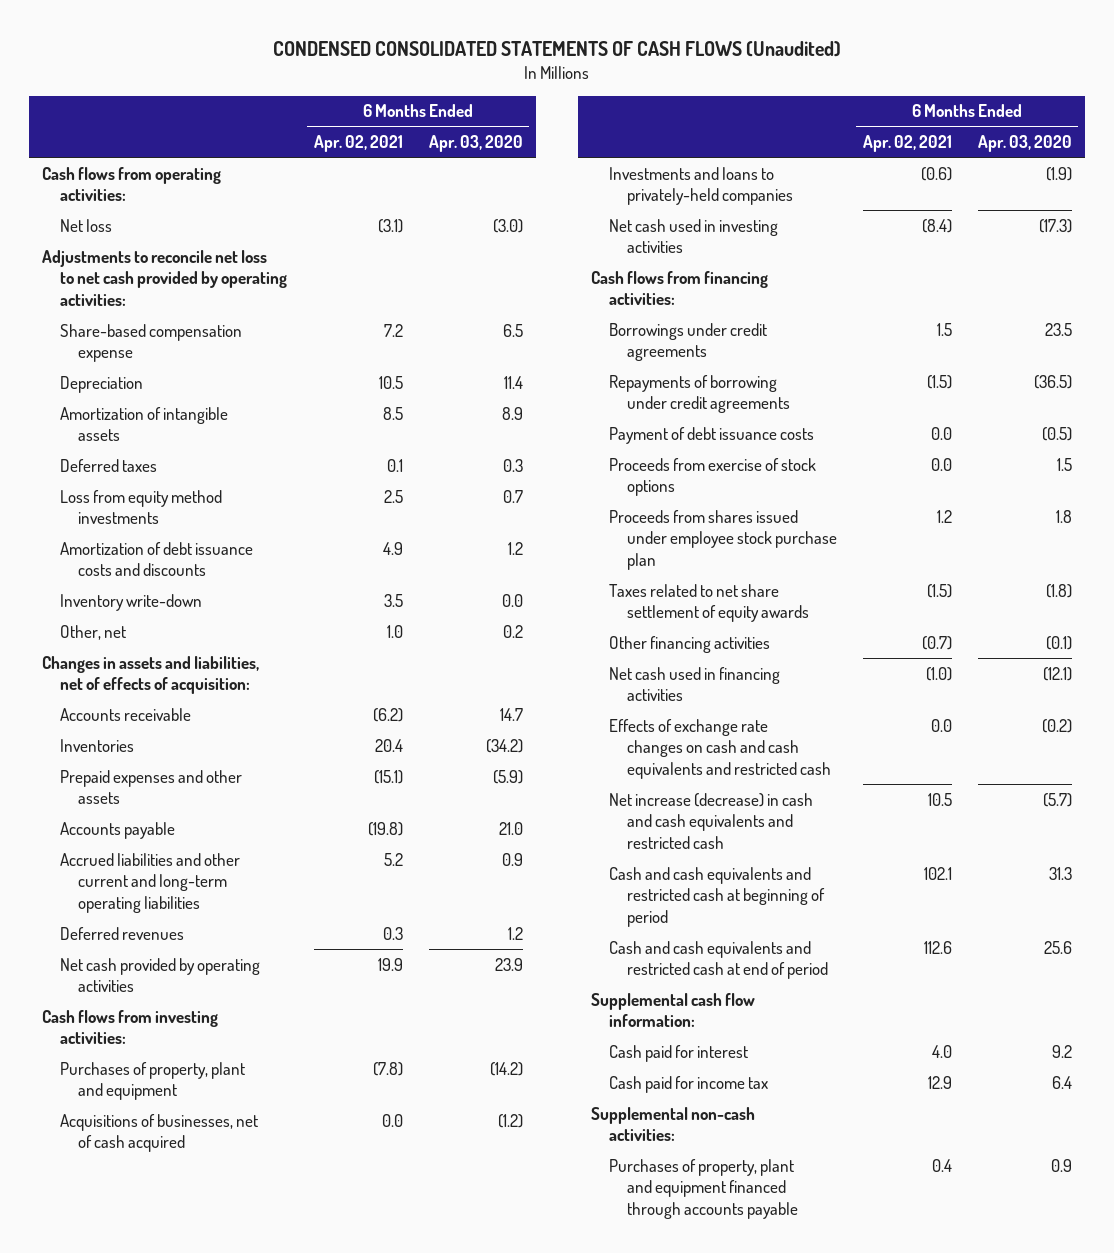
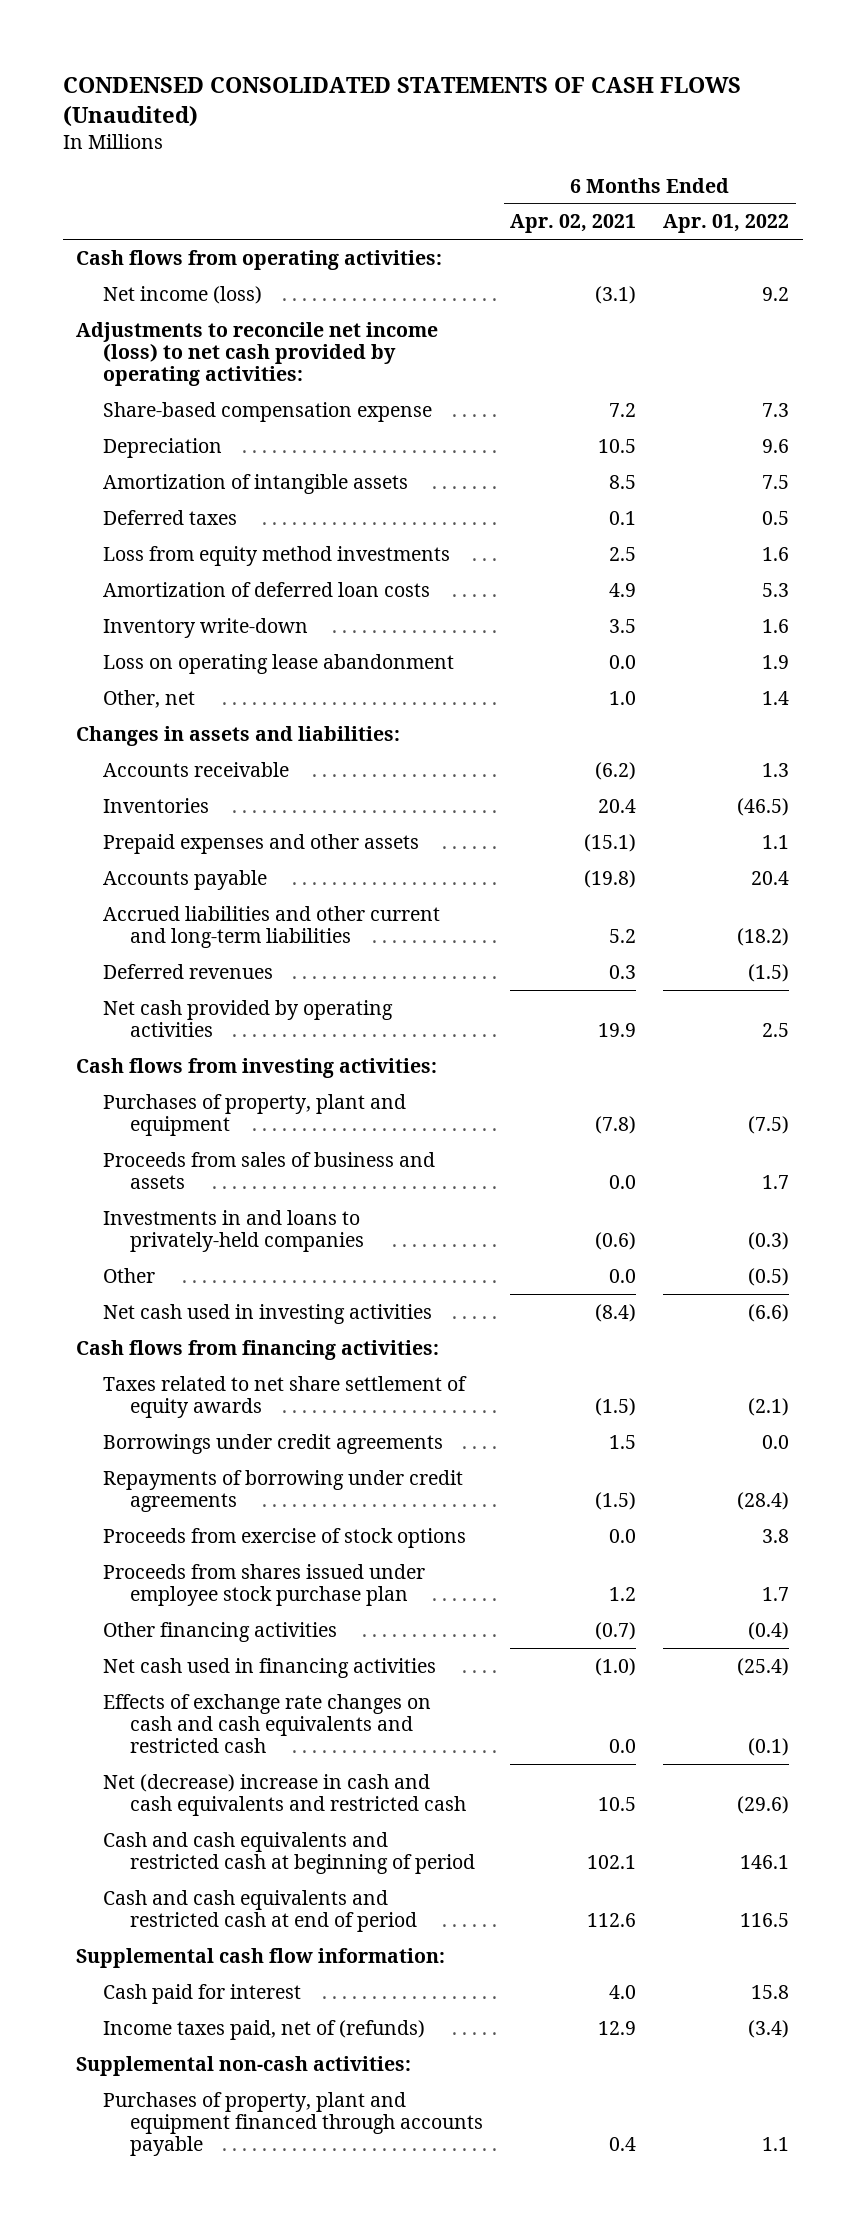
[428,135,523,153] Apr. 03, 2020 -> none
none -> [663,214,790,234] Apr. 01, 2022
[60,218,113,232] Net loss -> [103,285,263,304] Net income (loss)
[42,249,288,306] Adjustments to reconcile net loss to net cash provided by operating activities: -> [76,321,439,387] Adjustments to reconcile net income (loss) to net cash provided by operating activities:
[60,541,254,577] Amortization of debt issuance costs and discounts -> none
none -> [103,581,431,597] Amortization of deferred loan costs
none -> [103,653,455,674] Loss on operating lease abandonment
[42,655,260,695] Changes in assets and liabilities, net of effects of acquisition: -> [76,725,401,746] Changes in assets and liabilities:
[60,852,241,913] Accrued liabilities and other current and long-term operating liabilities -> [103,905,441,949] Accrued liabilities and other current and long-term liabilities
[60,1113,259,1153] Acquisitions of businesses, net of cash acquired -> none
none -> [103,1151,436,1190] Proceeds from sales of business and assets
[609,166,794,206] Investments and loans to privately-held companies -> [103,1209,365,1253] Investments in and loans to privately-held companies
none -> [103,1267,156,1283] Other
[609,583,810,623] Taxes related to net share settlement of equity awards -> [103,1375,468,1419] Taxes related to net share settlement of equity awards
[609,426,815,444] Payment of debt issuance costs -> none
[609,792,814,849] Net increase (decrease) in cash and cash equivalents and restricted cash -> [103,1773,467,1817] Net (decrease) increase in cash and cash equivalents and restricted cash
[609,1075,769,1093] Cash paid for income tax -> [103,2019,426,2040] Income taxes paid, net of (refunds)

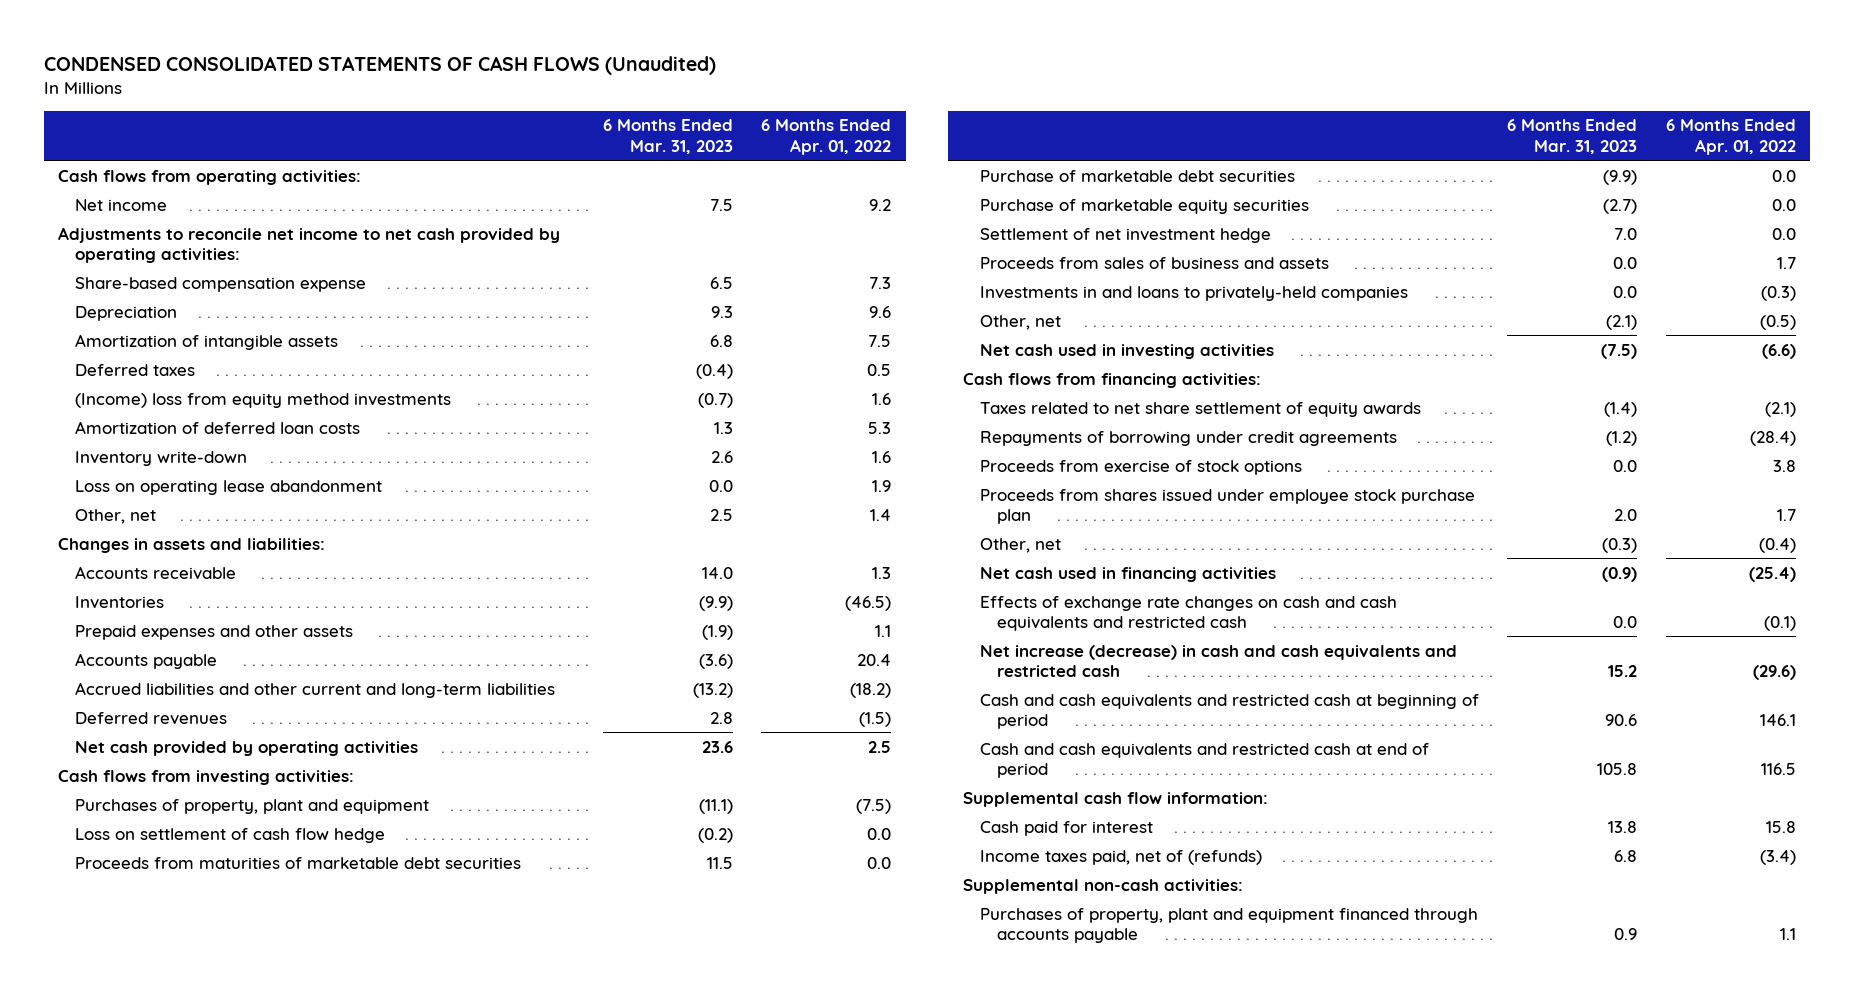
[510,214,637,234] Apr. 02, 2021 -> none
none -> [602,119,733,154] 6 Months Ended Mar. 31, 2023
[103,285,263,304] Net income (loss) -> [75,198,168,211] Net income
[76,321,439,387] Adjustments to reconcile net income (loss) to net cash provided by operating activities: -> [58,226,561,264] Adjustments to reconcile net income to net cash provided by operating activities:
[103,545,451,566] Loss from equity method investments -> [75,392,452,408] (Income) loss from equity method investments
none -> [75,827,386,843] Loss on settlement of cash flow hedge
none -> [75,856,522,869] Proceeds from maturities of marketable debt securities
none -> [979,169,1295,182] Purchase of marketable debt securities
none -> [979,198,1309,214] Purchase of marketable equity securities
none -> [979,227,1271,243] Settlement of net investment hedge
[103,1267,156,1283] Other -> [979,314,1061,330] Other, net
[103,1433,444,1454] Borrowings under credit agreements -> none
[103,1621,338,1642] Other financing activities -> [979,537,1061,553] Other, net
[103,1773,467,1817] Net (decrease) increase in cash and cash equivalents and restricted cash -> [979,644,1457,678] Net increase (decrease) in cash and cash equivalents and restricted cash

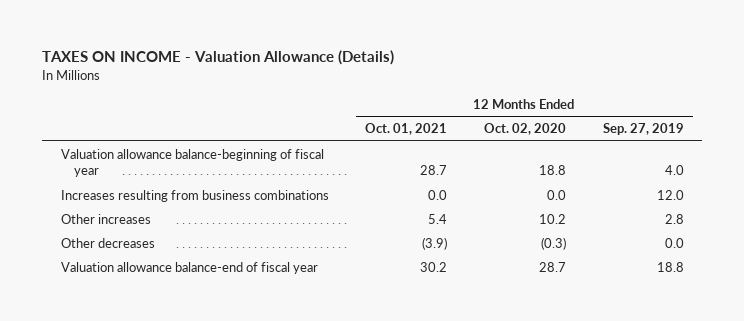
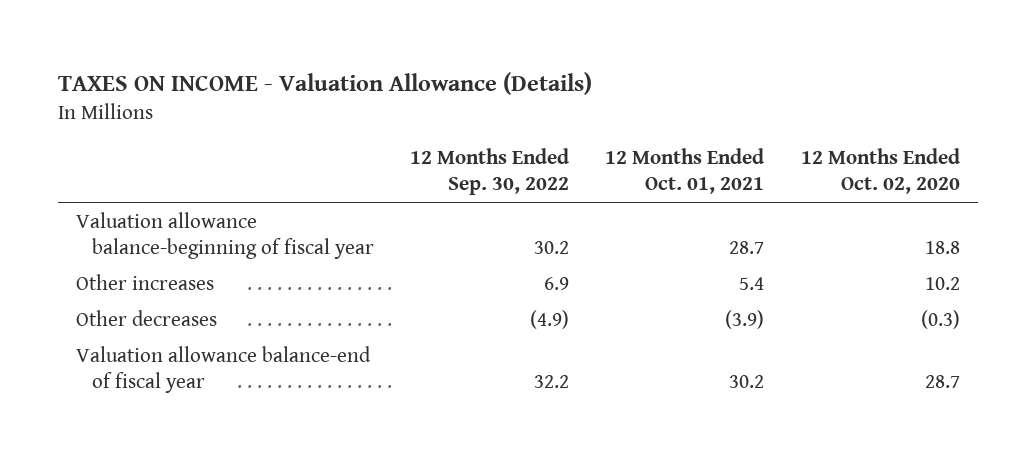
[602,123,684,136] Sep. 27, 2019 -> none
none -> [410,148,570,196] 12 Months Ended Sep. 30, 2022
[60,189,329,202] Increases resulting from business combinations -> none

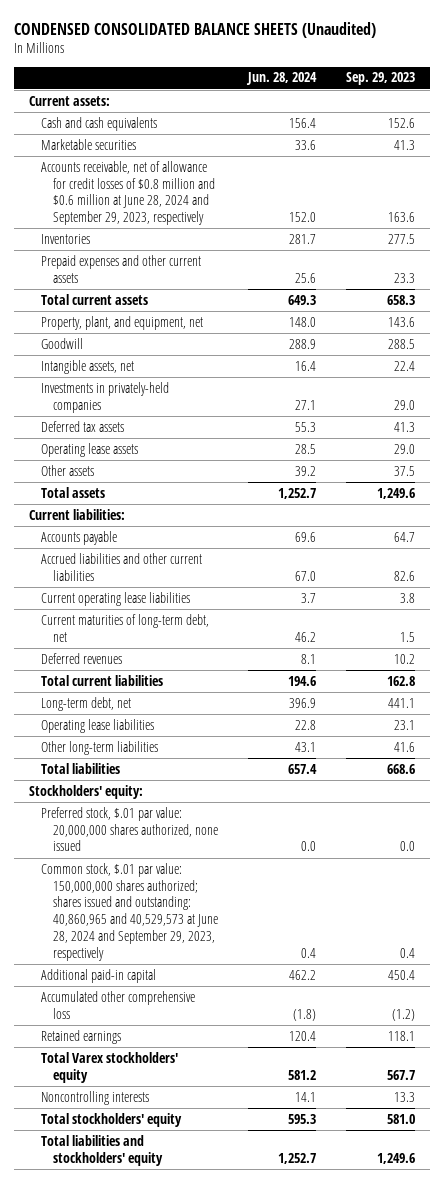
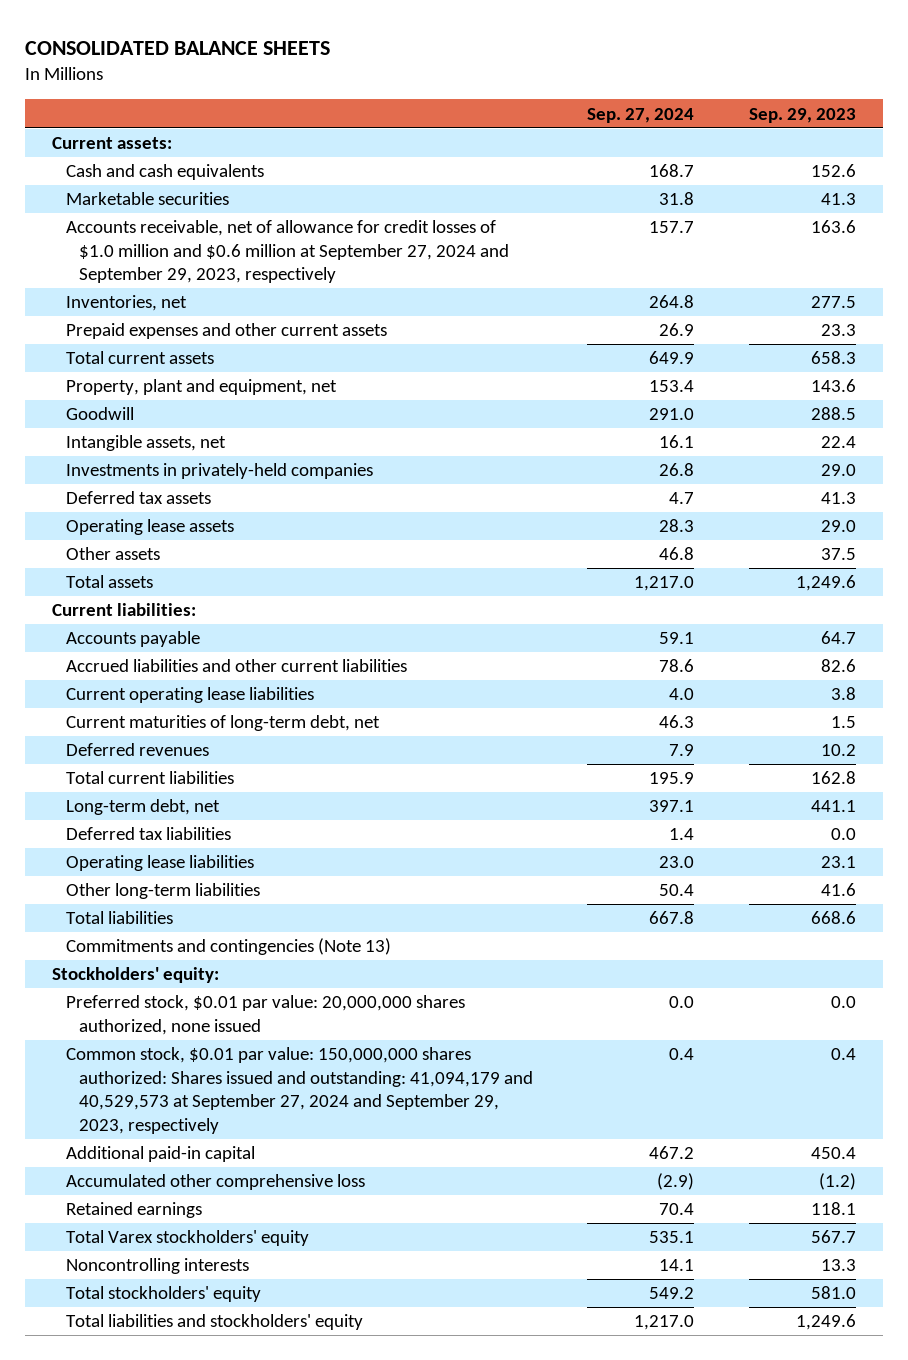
[13,21,376,38] CONDENSED CONSOLIDATED BALANCE SHEETS (Unaudited) -> [25,40,331,55] CONSOLIDATED BALANCE SHEETS
[245,72,317,86] Jun. 28, 2024 -> none
none -> [587,107,695,123] Sep. 27, 2024
[40,160,215,226] Accounts receivable, net of allowance for credit losses of $0.8 million and $0.6 million at June 28, 2024 and September 29, 2023, respectively -> [65,220,510,284] Accounts receivable, net of allowance for credit losses of $1.0 million and $0.6 million at September 27, 2024 and September 29, 2023, respectively
[40,233,90,244] Inventories -> [65,295,187,312] Inventories, net
[40,315,203,330] Property, plant, and equipment, net -> [65,379,337,396] Property, plant and equipment, net
none -> [65,827,231,841] Deferred tax liabilities
none -> [65,938,391,956] Commitments and contingencies (Note 13)
[40,806,218,852] Preferred stock, $.01 par value: 20,000,000 shares authorized, none issued -> [65,995,465,1035] Preferred stock, $0.01 par value: 20,000,000 shares authorized, none issued
[40,862,218,961] Common stock, $.01 par value: 150,000,000 shares authorized; shares issued and outstanding: 40,860,965 and 40,529,573 at June 28, 2024 and September 29, 2023, respectively -> [65,1047,534,1134] Common stock, $0.01 par value: 150,000,000 shares authorized: Shares issued and outstanding: 41,094,179 and 40,529,573 at September 27, 2024 and September 29, 2023, respectively

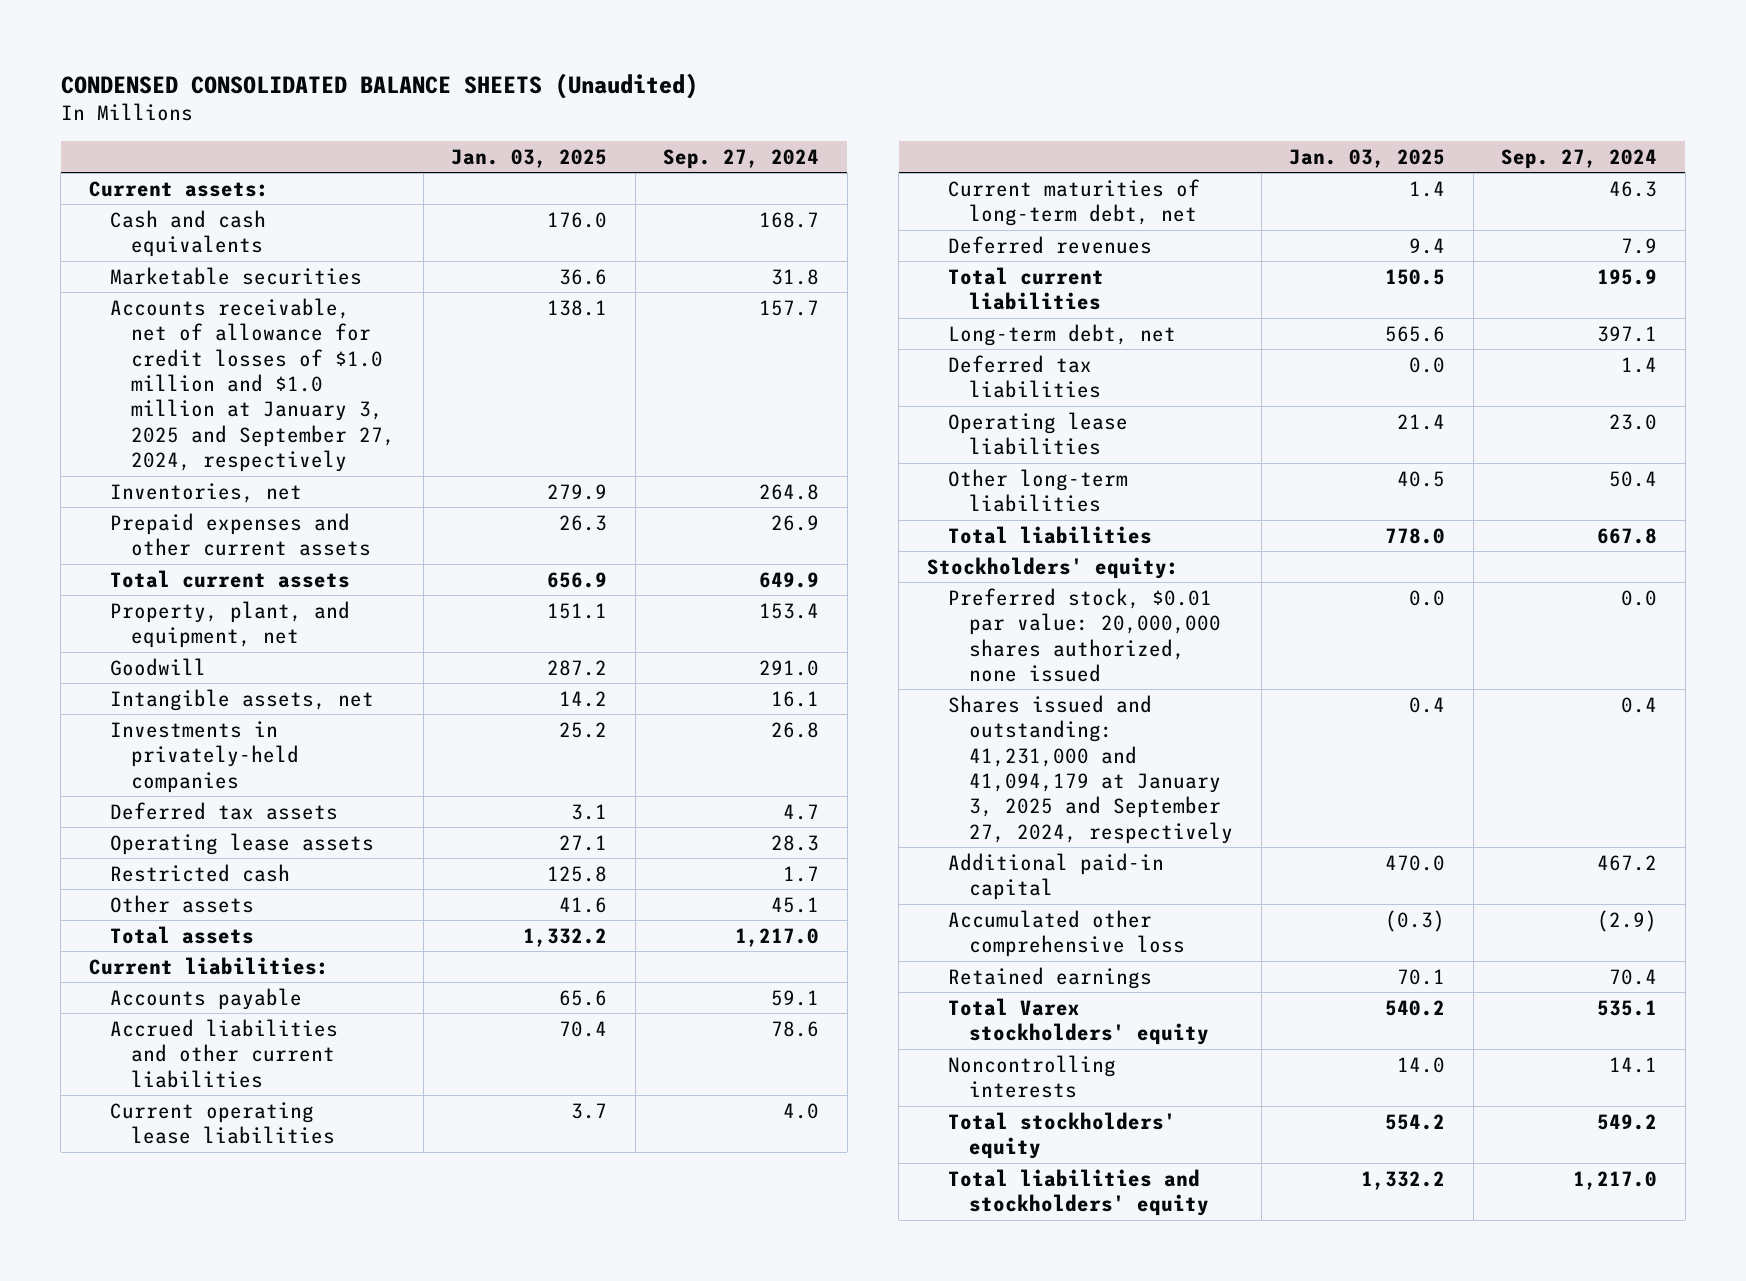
[25,40,331,55] CONSOLIDATED BALANCE SHEETS -> [60,72,698,99] CONDENSED CONSOLIDATED BALANCE SHEETS (Unaudited)
[748,107,856,123] Sep. 29, 2023 -> none
none -> [451,148,608,168] Jan. 03, 2025
[65,220,510,284] Accounts receivable, net of allowance for credit losses of $1.0 million and $0.6 million at September 27, 2024 and September 29, 2023, respectively -> [110,297,396,473] Accounts receivable, net of allowance for credit losses of $1.0 million and $1.0 million at January 3, 2025 and September 27, 2024, respectively
[65,379,337,396] Property, plant and equipment, net -> [110,600,351,649] Property, plant, and equipment, net
none -> [110,863,291,882] Restricted cash
[659,547,695,561] 46.8 -> [771,896,820,913] 45.1
[65,938,391,956] Commitments and contingencies (Note 13) -> none
[65,1047,534,1134] Common stock, $0.01 par value: 150,000,000 shares authorized: Shares issued and outstanding: 41,094,179 and 40,529,573 at September 27, 2024 and September 29, 2023, respectively -> [947,694,1234,844] Shares issued and outstanding: 41,231,000 and 41,094,179 at January 3, 2025 and September 27, 2024, respectively

